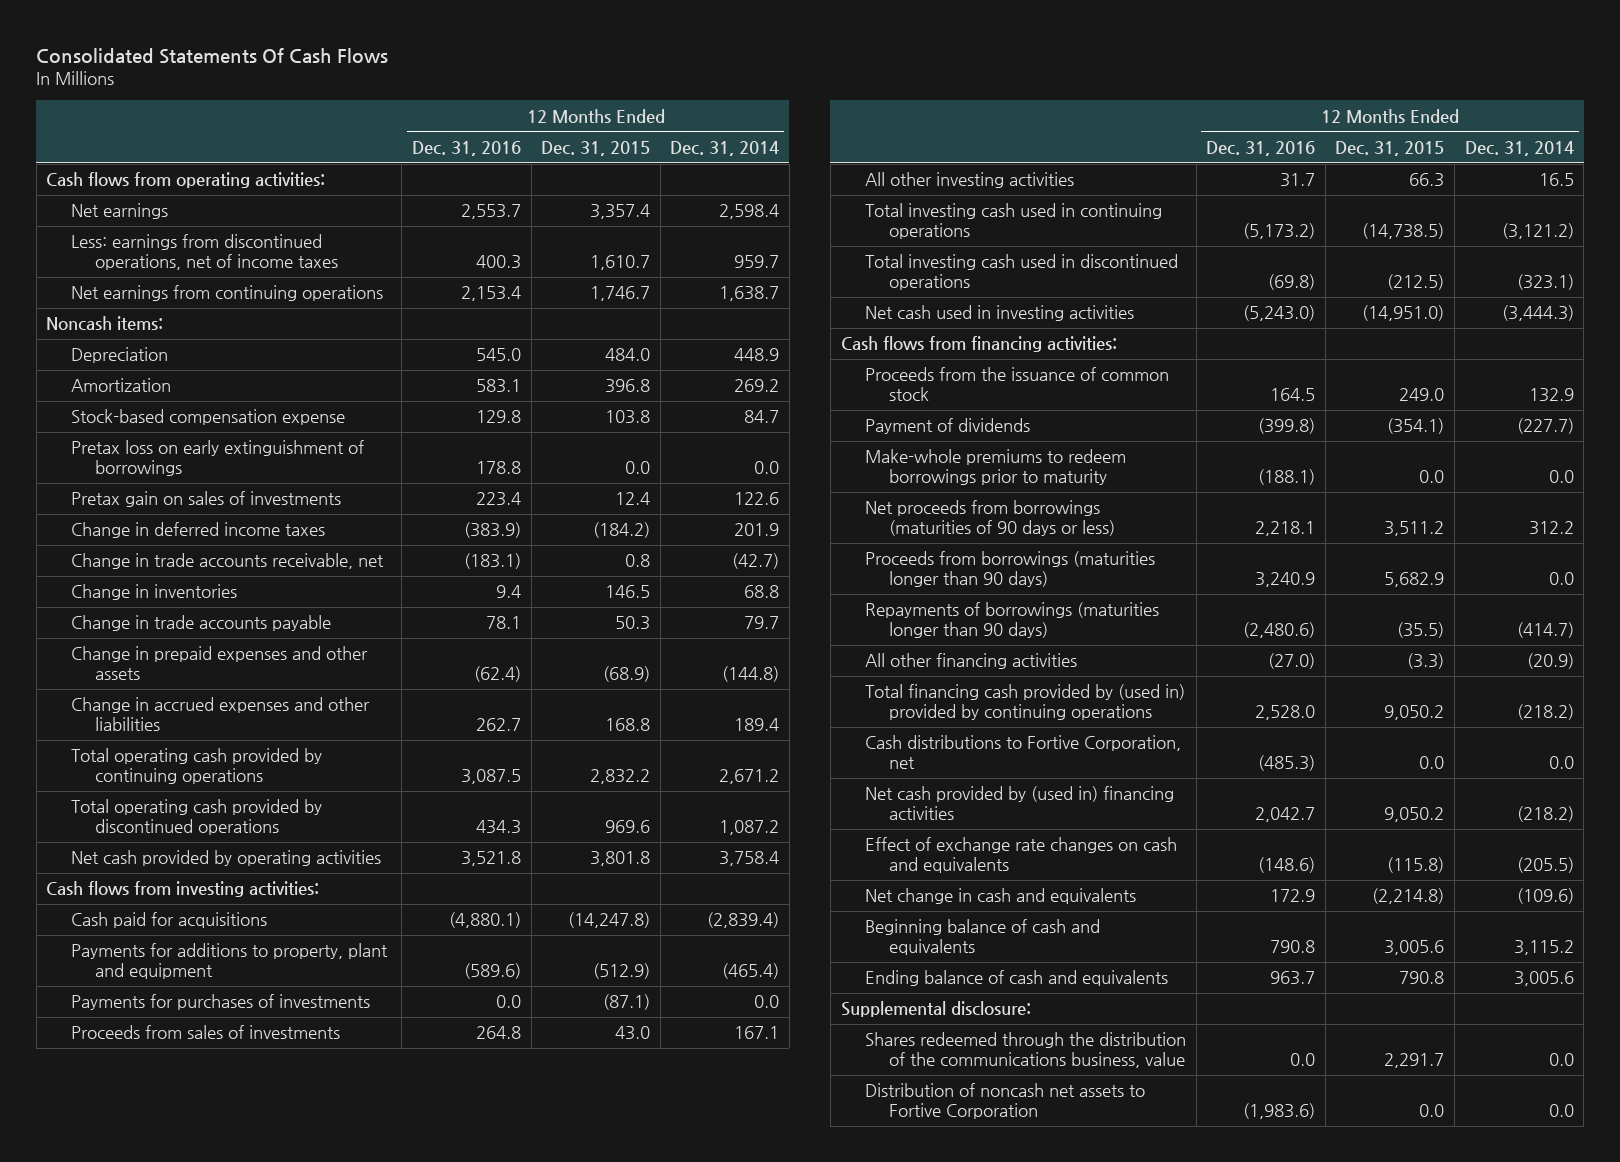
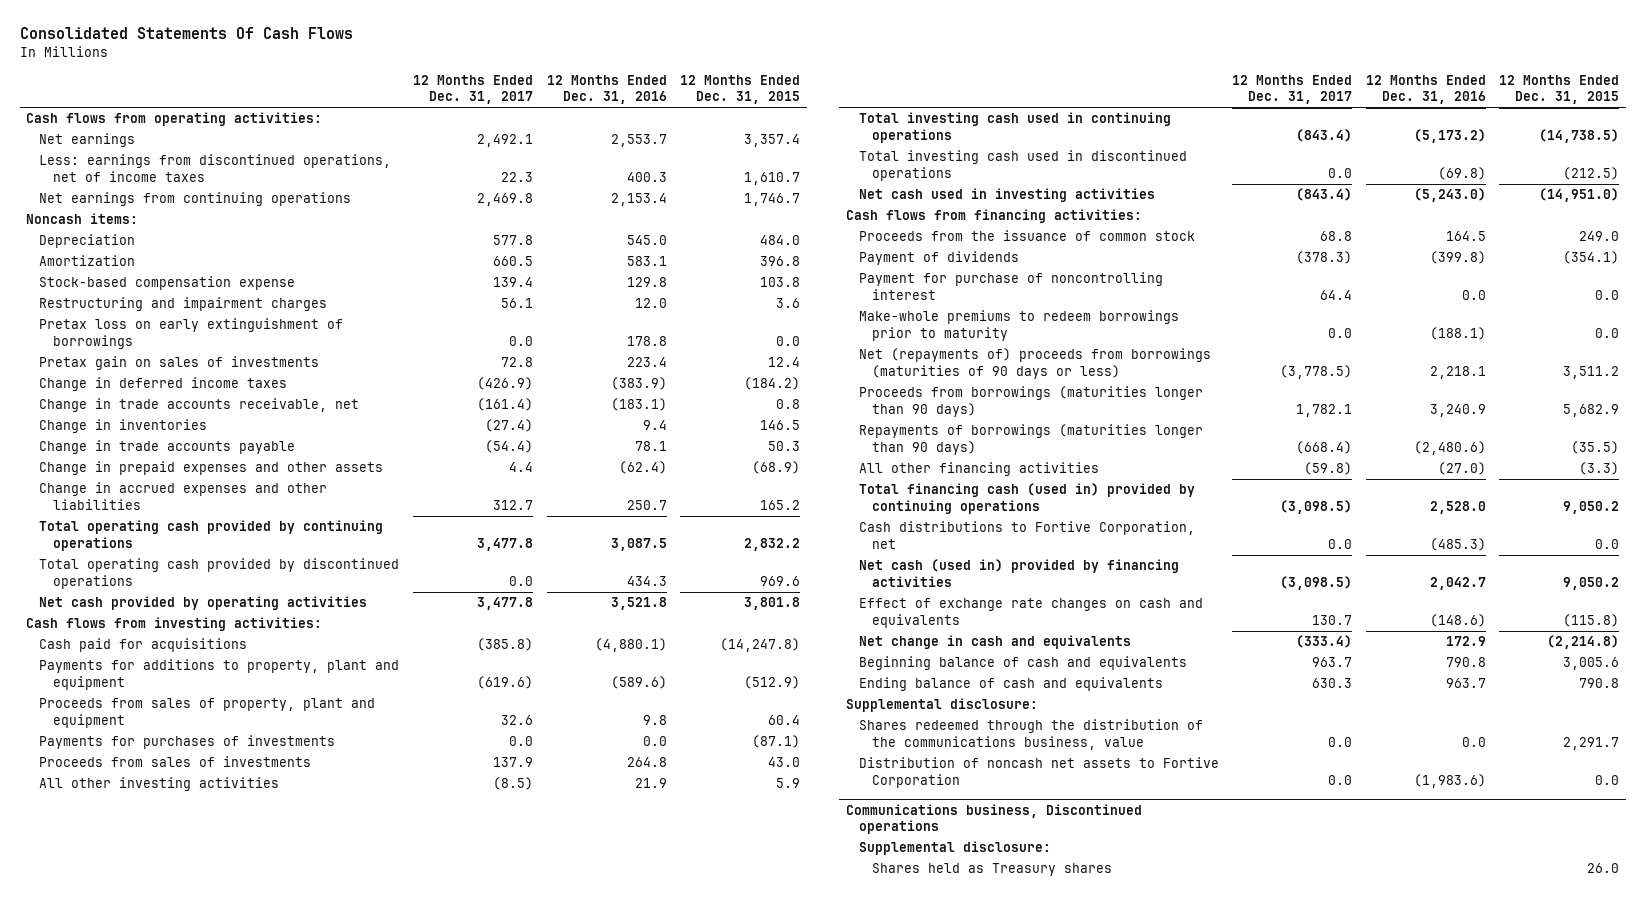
[670,140,780,156] Dec. 31, 2014 -> none
none -> [413,74,534,105] 12 Months Ended Dec. 31, 2017
none -> [39,297,328,312] Restructuring and impairment charges
[475,718,521,732] 262.7 -> [626,499,667,510] 250.7
[605,718,651,732] 168.8 -> [760,499,801,510] 165.2
none -> [39,698,376,728] Proceeds from sales of property, plant and equipment
[1280,173,1316,188] 31.7 -> [634,778,667,789] 21.9
[1409,173,1445,188] 66.3 -> [776,778,801,789] 5.9
none -> [858,272,1163,300] Payment for purchase of noncontrolling interest
[865,500,1116,537] Net proceeds from borrowings (maturities of 90 days or less) -> [858,348,1211,379] Net (repayments of) proceeds from borrowings (maturities of 90 days or less)
[865,684,1186,721] Total financing cash provided by (used in) provided by continuing operations -> [858,483,1195,514] Total financing cash (used in) provided by continuing operations
[865,786,1175,821] Net cash provided by (used in) financing activities -> [858,559,1179,587] Net cash (used in) provided by financing activities
none -> [845,803,1142,834] Communications business, Discontinued operations
none -> [858,841,1051,856] Supplemental disclosure:
none -> [871,863,1112,877] Shares held as Treasury shares

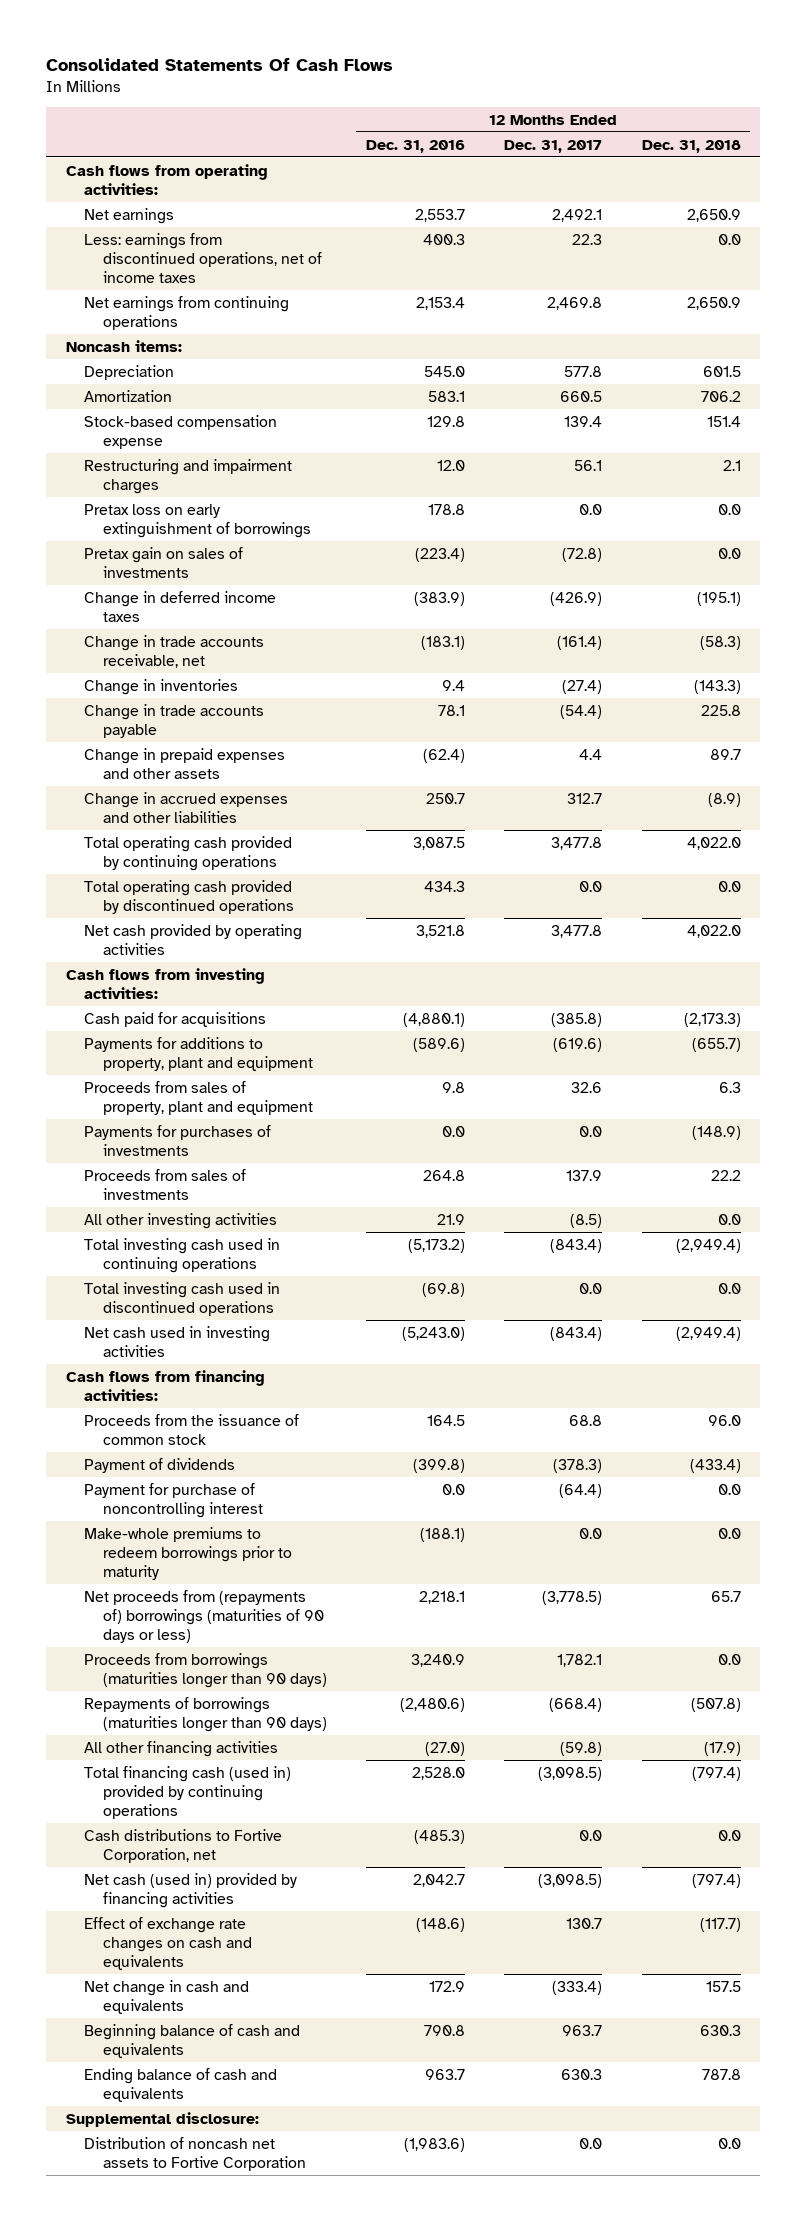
[680,74,801,105] 12 Months Ended Dec. 31, 2015 -> none
none -> [641,139,741,153] Dec. 31, 2018
[501,357,534,368] 72.8 -> [562,547,603,562] (72.8)
[626,357,667,368] 223.4 -> [415,547,466,562] (223.4)
[1320,289,1353,300] 64.4 -> [559,1483,603,1498] (64.4)
[858,348,1211,379] Net (repayments of) proceeds from borrowings (maturities of 90 days or less) -> [84,1589,324,1644] Net proceeds from (repayments of) borrowings (maturities of 90 days or less)
[858,719,1203,750] Shares redeemed through the distribution of the communications business, value -> none
[845,803,1142,834] Communications business, Discontinued operations -> none
[858,841,1051,856] Supplemental disclosure: -> none
[871,863,1112,877] Shares held as Treasury shares -> none

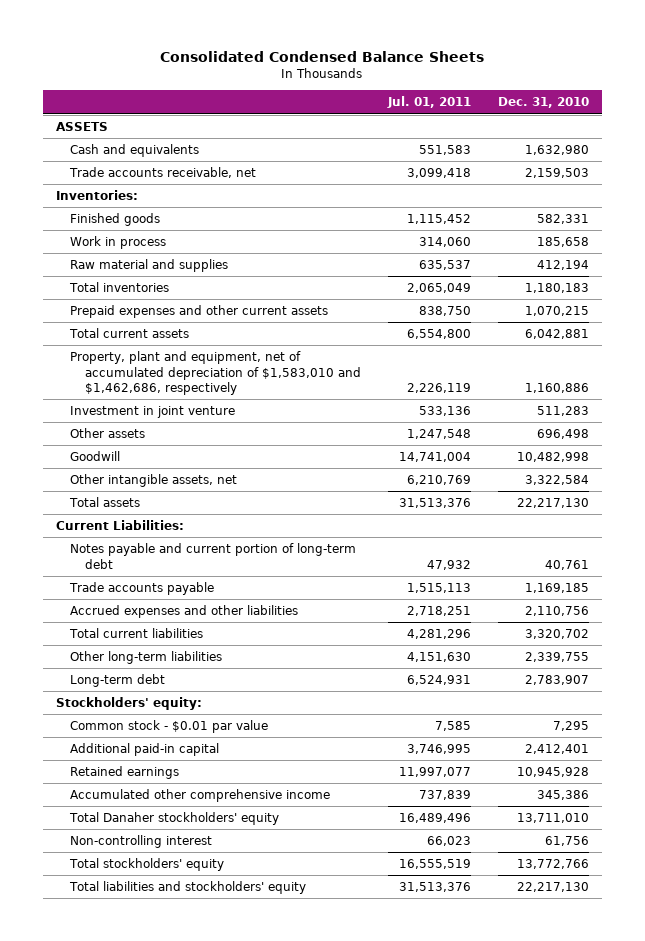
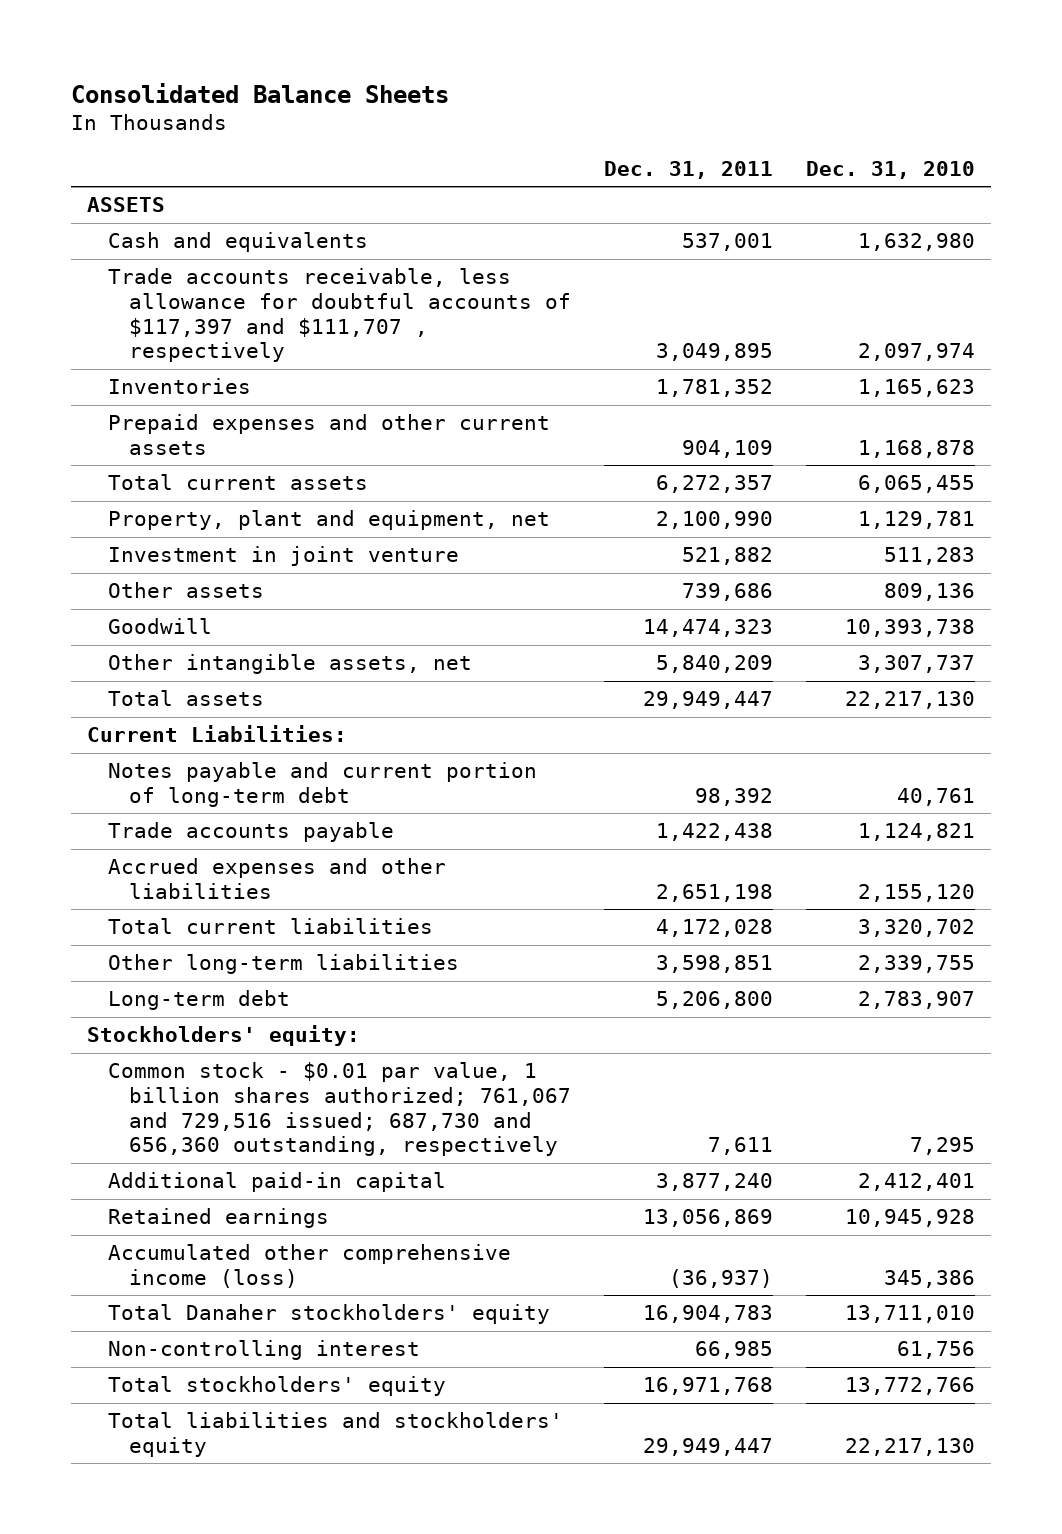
[160,50,485,62] Consolidated Condensed Balance Sheets -> [70,82,449,103] Consolidated Balance Sheets
[386,96,471,109] Jul. 01, 2011 -> none
none -> [604,161,774,180] Dec. 31, 2011
[56,190,139,201] Inventories: -> none
[70,213,161,227] Finished goods -> none
[70,236,167,250] Work in process -> none
[70,259,229,273] Raw material and supplies -> none
[69,167,257,179] Trade accounts receivable, net -> [108,268,572,363] Trade accounts receivable, less allowance for doubtful accounts of $117,397 and $111,707 , respectively
[524,168,589,179] 2,159,503 -> [857,343,975,362] 2,097,974
[69,282,170,293] Total inventories -> [108,378,252,395] Inventories
[524,283,589,294] 1,180,183 -> [857,379,975,398] 1,165,623
[524,306,589,317] 1,070,215 -> [857,439,975,458] 1,168,878
[524,329,589,340] 6,042,881 -> [857,475,975,494] 6,065,455
[70,351,361,396] Property, plant and equipment, net of accumulated depreciation of $1,583,010 and $1,462,686, respectively -> [108,510,551,531] Property, plant and equipment, net
[524,383,589,394] 1,160,886 -> [857,511,975,530] 1,129,781
[536,429,589,440] 696,498 -> [883,583,975,602] 809,136
[516,452,589,463] 10,482,998 -> [844,619,975,638] 10,393,738
[524,475,589,486] 3,322,584 -> [857,655,975,674] 3,307,737
[524,583,589,594] 1,169,185 -> [857,823,975,842] 1,124,821
[524,606,589,617] 2,110,756 -> [857,883,975,902] 2,155,120
[70,720,269,734] Common stock - $0.01 par value -> [108,1062,572,1157] Common stock - $0.01 par value, 1 billion shares authorized; 761,067 and 729,516 issued; 687,730 and 656,360 outstanding, respectively
[70,789,331,803] Accumulated other comprehensive income -> [108,1244,512,1288] Accumulated other comprehensive income (loss)

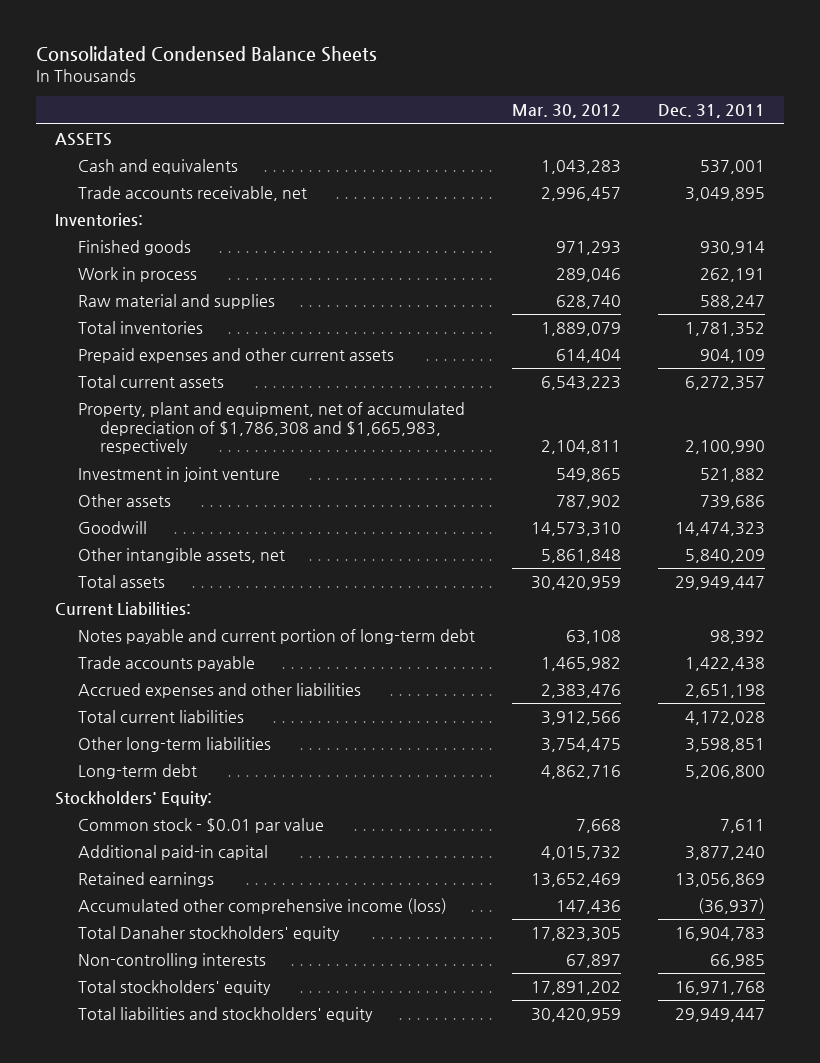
[70,82,449,103] Consolidated Balance Sheets -> [36,46,378,63] Consolidated Condensed Balance Sheets
[805,161,975,180] Dec. 31, 2010 -> none
none -> [511,104,621,119] Mar. 30, 2012
[108,268,572,363] Trade accounts receivable, less allowance for doubtful accounts of $117,397 and $111,707 , respectively -> [77,186,307,202] Trade accounts receivable, net
none -> [55,213,144,227] Inventories:
none -> [77,240,191,256] Finished goods
none -> [77,267,197,283] Work in process
none -> [77,294,275,310] Raw material and supplies
[108,378,252,395] Inventories -> [77,321,203,335] Total inventories
[108,510,551,531] Property, plant and equipment, net -> [77,402,465,455] Property, plant and equipment, net of accumulated depreciation of $1,786,308 and $1,665,983, respectively
[87,1025,361,1047] Stockholders' equity: -> [55,791,213,807] Stockholders' Equity:
[108,1062,572,1157] Common stock - $0.01 par value, 1 billion shares authorized; 761,067 and 729,516 issued; 687,730 and 656,360 outstanding, respectively -> [77,818,324,834] Common stock - $0.01 par value
[108,1340,421,1361] Non-controlling interest -> [77,953,266,969] Non-controlling interests

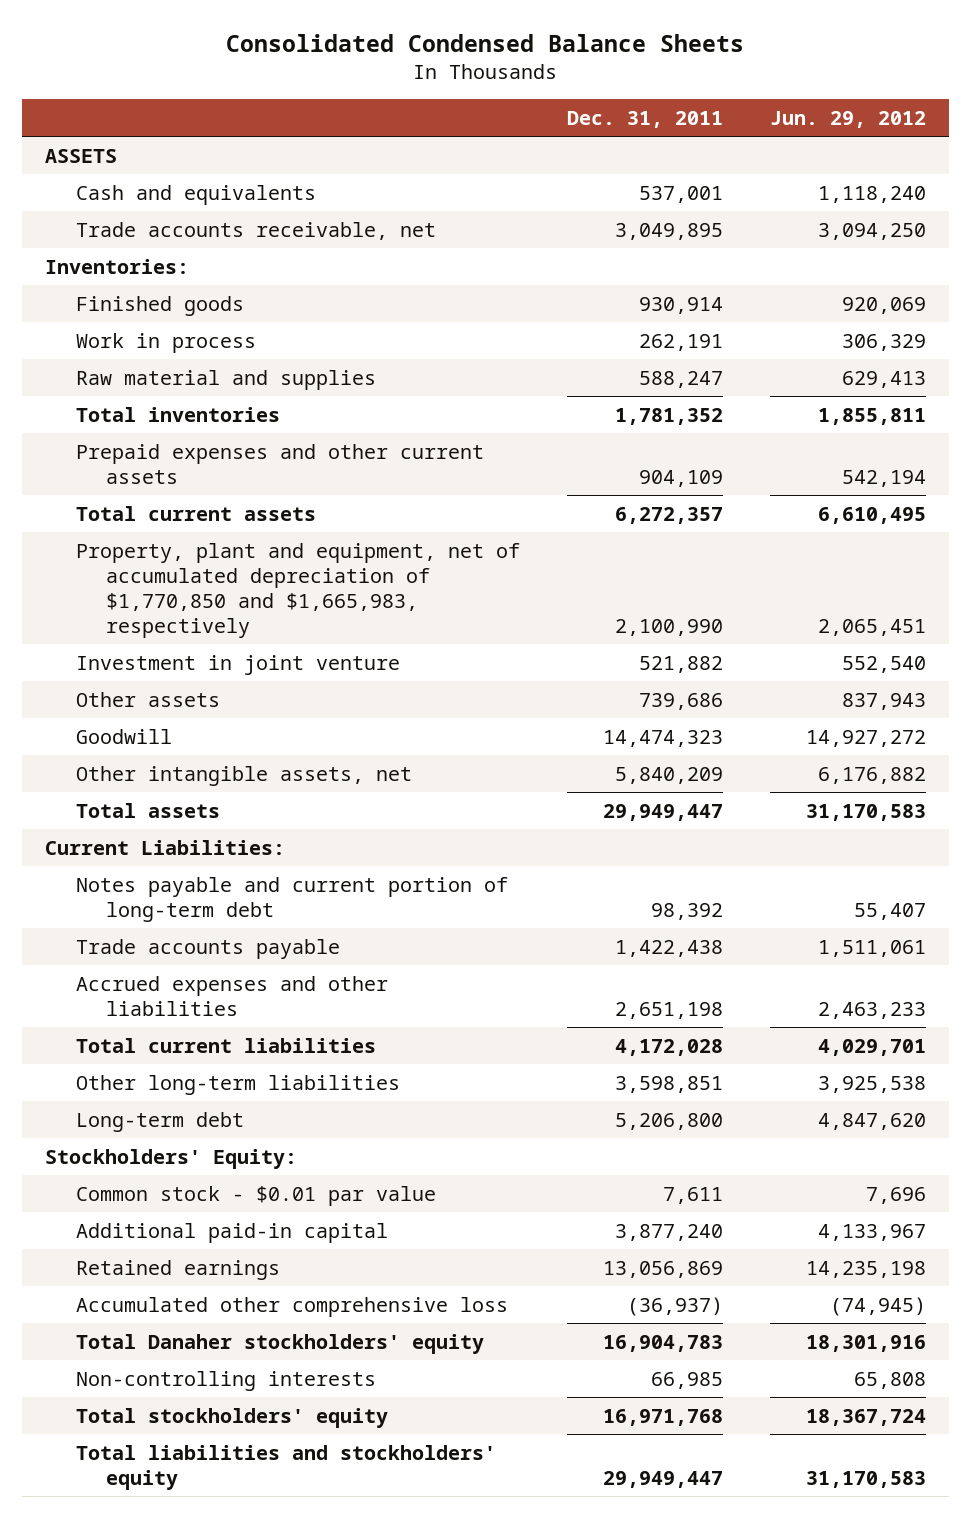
[511,104,621,119] Mar. 30, 2012 -> none
none -> [769,110,926,128] Jun. 29, 2012
[77,402,465,455] Property, plant and equipment, net of accumulated depreciation of $1,786,308 and $1,665,983, respectively -> [75,542,520,638] Property, plant and equipment, net of accumulated depreciation of $1,770,850 and $1,665,983, respectively
[77,898,447,915] Accumulated other comprehensive income (loss) -> [75,1296,508,1317] Accumulated other comprehensive loss

